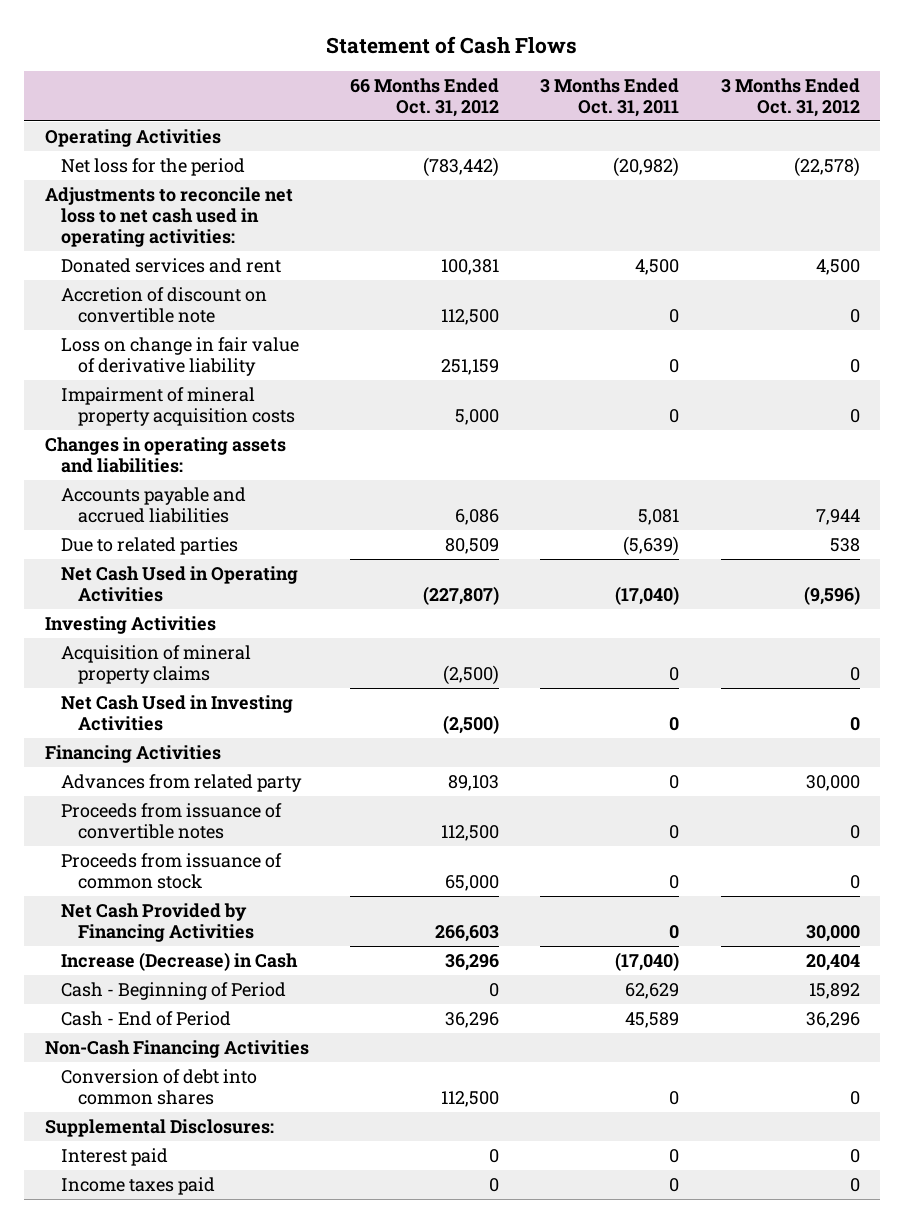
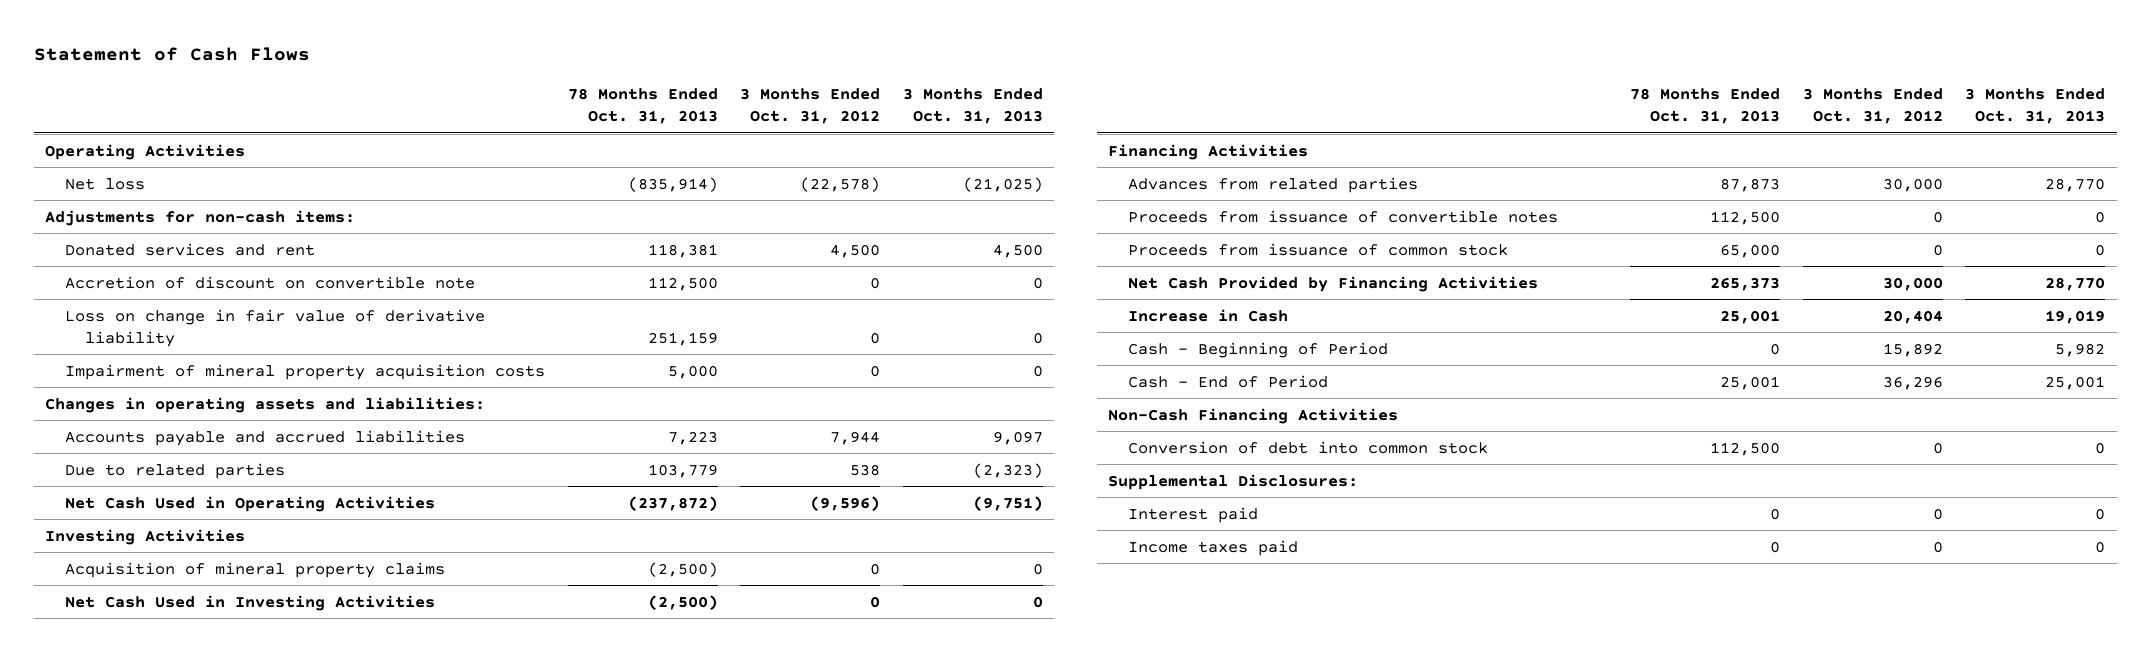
[350,77,500,117] 66 Months Ended Oct. 31, 2012 -> none
[540,77,680,117] 3 Months Ended Oct. 31, 2011 -> none
none -> [567,88,718,125] 78 Months Ended Oct. 31, 2013
none -> [902,88,1043,125] 3 Months Ended Oct. 31, 2013
[61,158,246,177] Net loss for the period -> [65,177,146,190] Net loss
[45,187,294,248] Adjustments to reconcile net loss to net cash used in operating activities: -> [45,209,356,226] Adjustments for non-cash items:
[61,774,303,793] Advances from related party -> [1127,176,1418,193] Advances from related parties
[61,952,299,972] Increase (Decrease) in Cash -> [1127,308,1288,322] Increase in Cash
[61,1069,258,1106] Conversion of debt into common shares -> [1127,440,1488,454] Conversion of debt into common stock

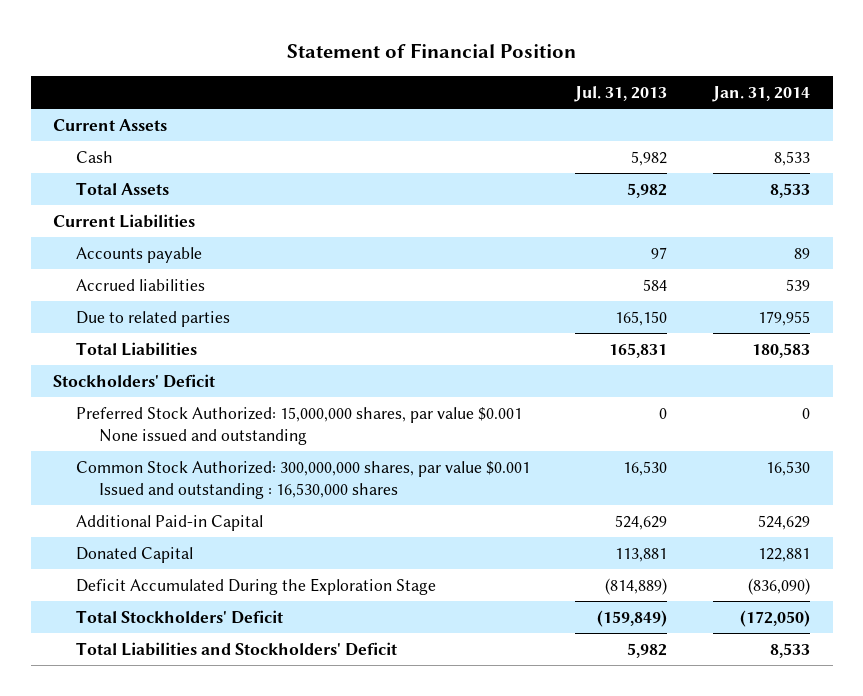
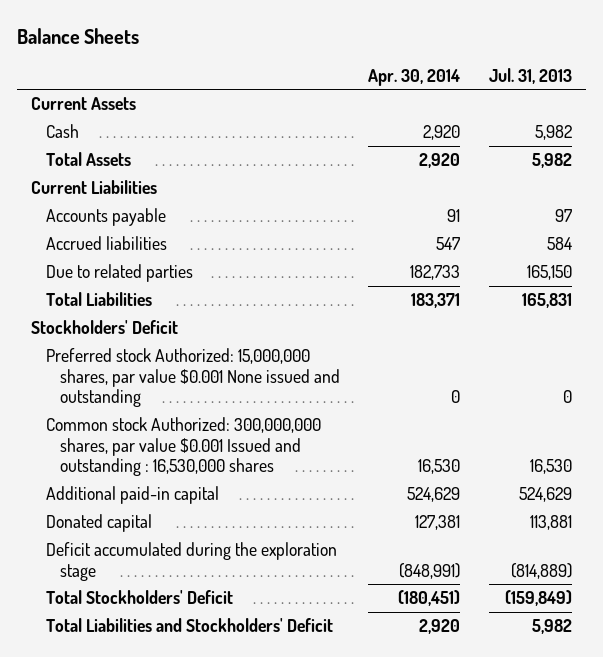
[286,43,576,59] Statement of Financial Position -> [17,27,140,44] Balance Sheets
[711,85,810,102] Jan. 31, 2014 -> none
none -> [368,68,461,86] Apr. 30, 2014
[75,406,522,445] Preferred Stock Authorized: 15,000,000 shares, par value $0.001 None issued and outstanding -> [45,348,341,407] Preferred stock Authorized: 15,000,000 shares, par value $0.001 None issued and outstanding
[75,460,530,499] Common Stock Authorized: 300,000,000 shares, par value $0.001 Issued and outstanding : 16,530,000 shares -> [45,417,321,476] Common stock Authorized: 300,000,000 shares, par value $0.001 Issued and outstanding : 16,530,000 shares
[75,514,263,531] Additional Paid-in Capital -> [45,486,219,505] Additional paid-in capital
[75,546,193,563] Donated Capital -> [45,514,152,533] Donated capital
[75,577,436,595] Deficit Accumulated During the Exploration Stage -> [45,542,337,581] Deficit accumulated during the exploration stage

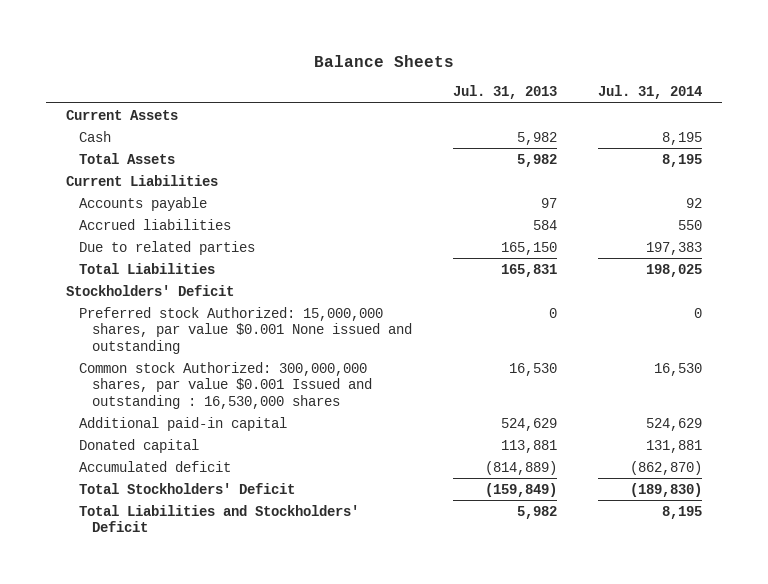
[368,68,461,86] Apr. 30, 2014 -> none
none -> [597,85,702,100] Jul. 31, 2014
[45,542,337,581] Deficit accumulated during the exploration stage -> [79,460,232,472] Accumulated deficit

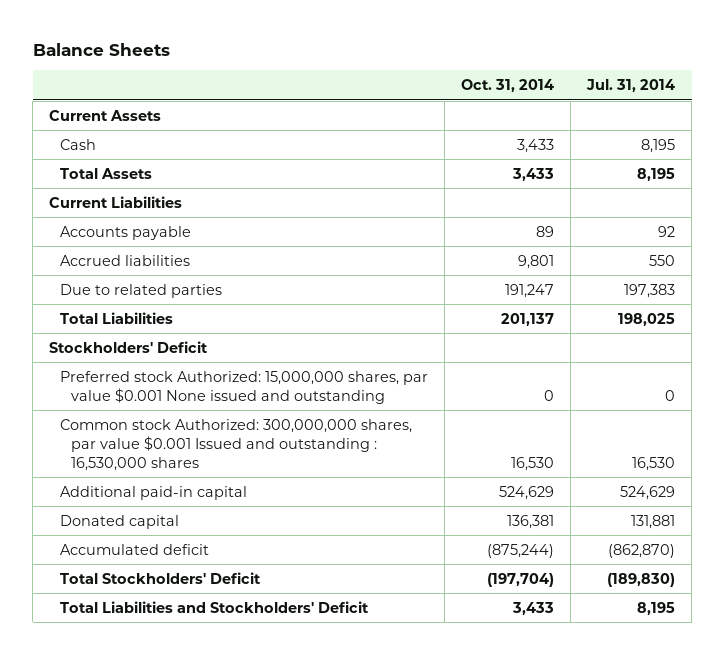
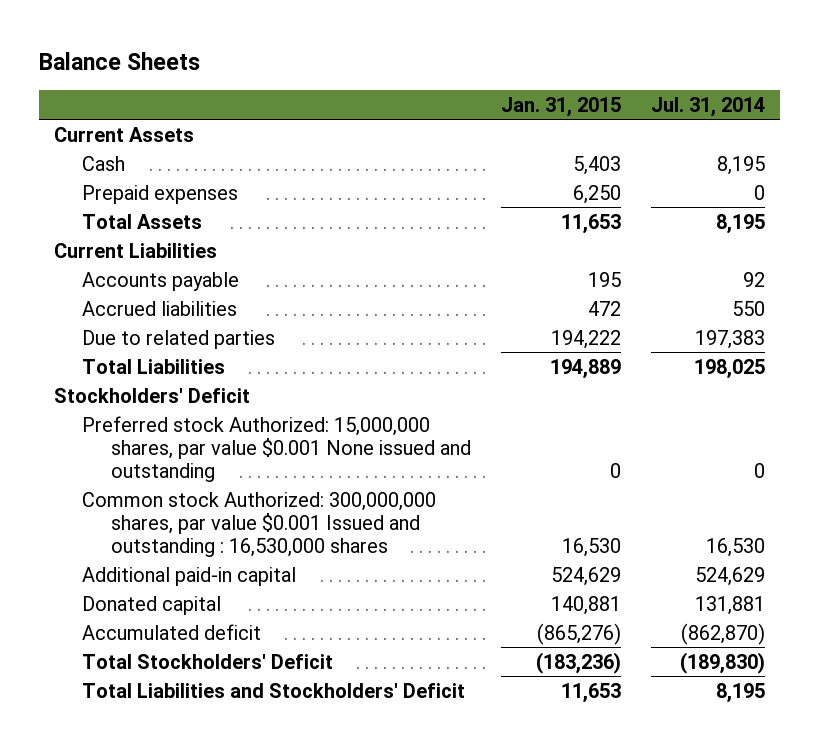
[461,79,555,93] Oct. 31, 2014 -> none
none -> [500,96,621,117] Jan. 31, 2015
none -> [82,184,239,204] Prepaid expenses

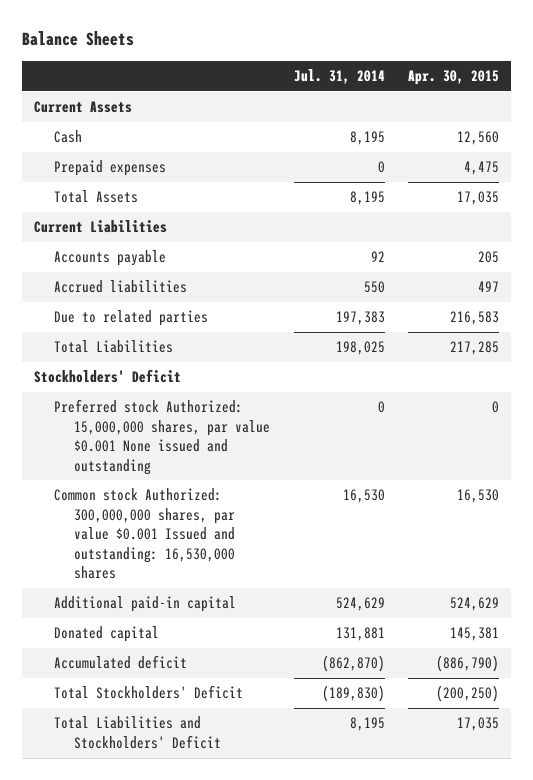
[500,96,621,117] Jan. 31, 2015 -> none
none -> [408,70,500,86] Apr. 30, 2015
[82,491,437,557] Common stock Authorized: 300,000,000 shares, par value $0.001 Issued and outstanding : 16,530,000 shares -> [53,488,236,579] Common stock Authorized: 300,000,000 shares, par value $0.001 Issued and outstanding: 16,530,000 shares

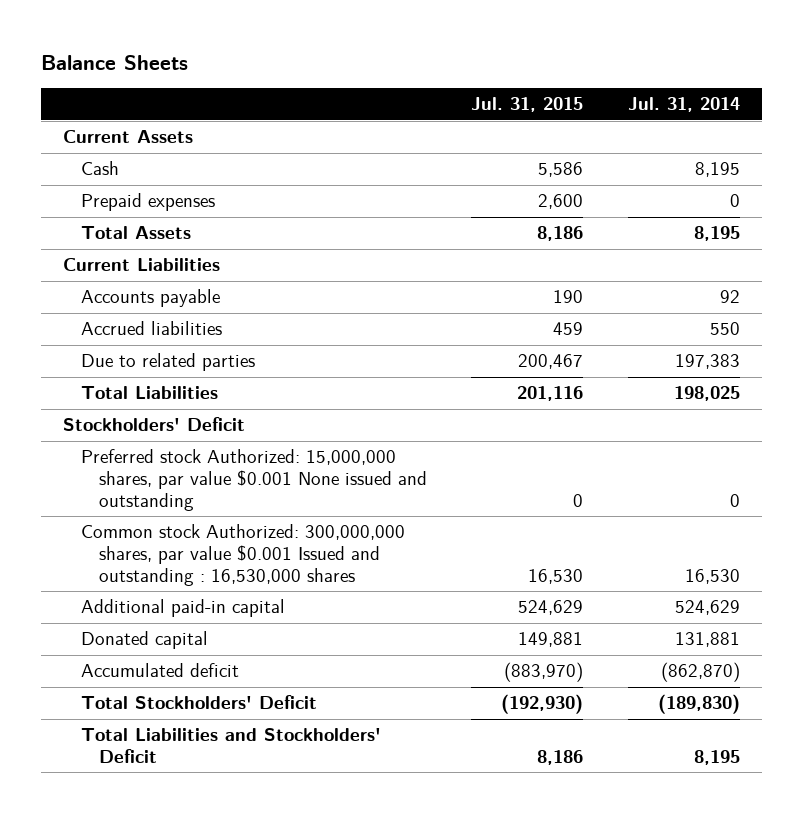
[408,70,500,86] Apr. 30, 2015 -> none
none -> [471,97,584,113] Jul. 31, 2015
[53,488,236,579] Common stock Authorized: 300,000,000 shares, par value $0.001 Issued and outstanding: 16,530,000 shares -> [81,524,406,586] Common stock Authorized: 300,000,000 shares, par value $0.001 Issued and outstanding : 16,530,000 shares

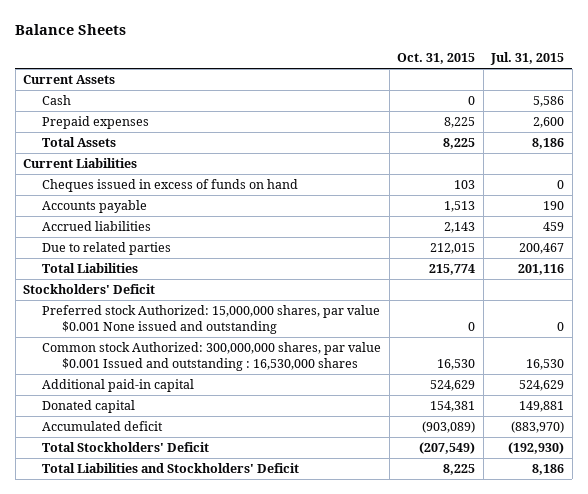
[627,97,740,113] Jul. 31, 2014 -> none
none -> [397,53,476,65] Oct. 31, 2015
none -> [42,179,299,193] Cheques issued in excess of funds on hand

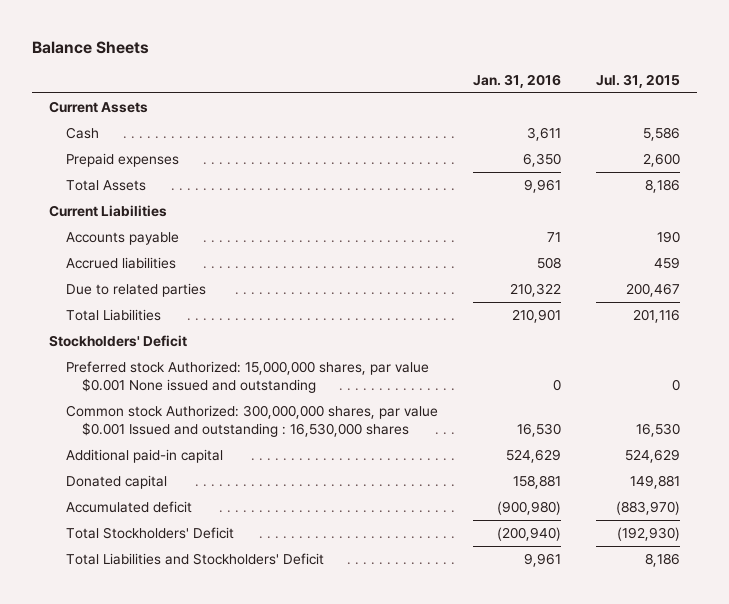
[397,53,476,65] Oct. 31, 2015 -> none
none -> [472,74,561,89] Jan. 31, 2016
[42,179,299,193] Cheques issued in excess of funds on hand -> none

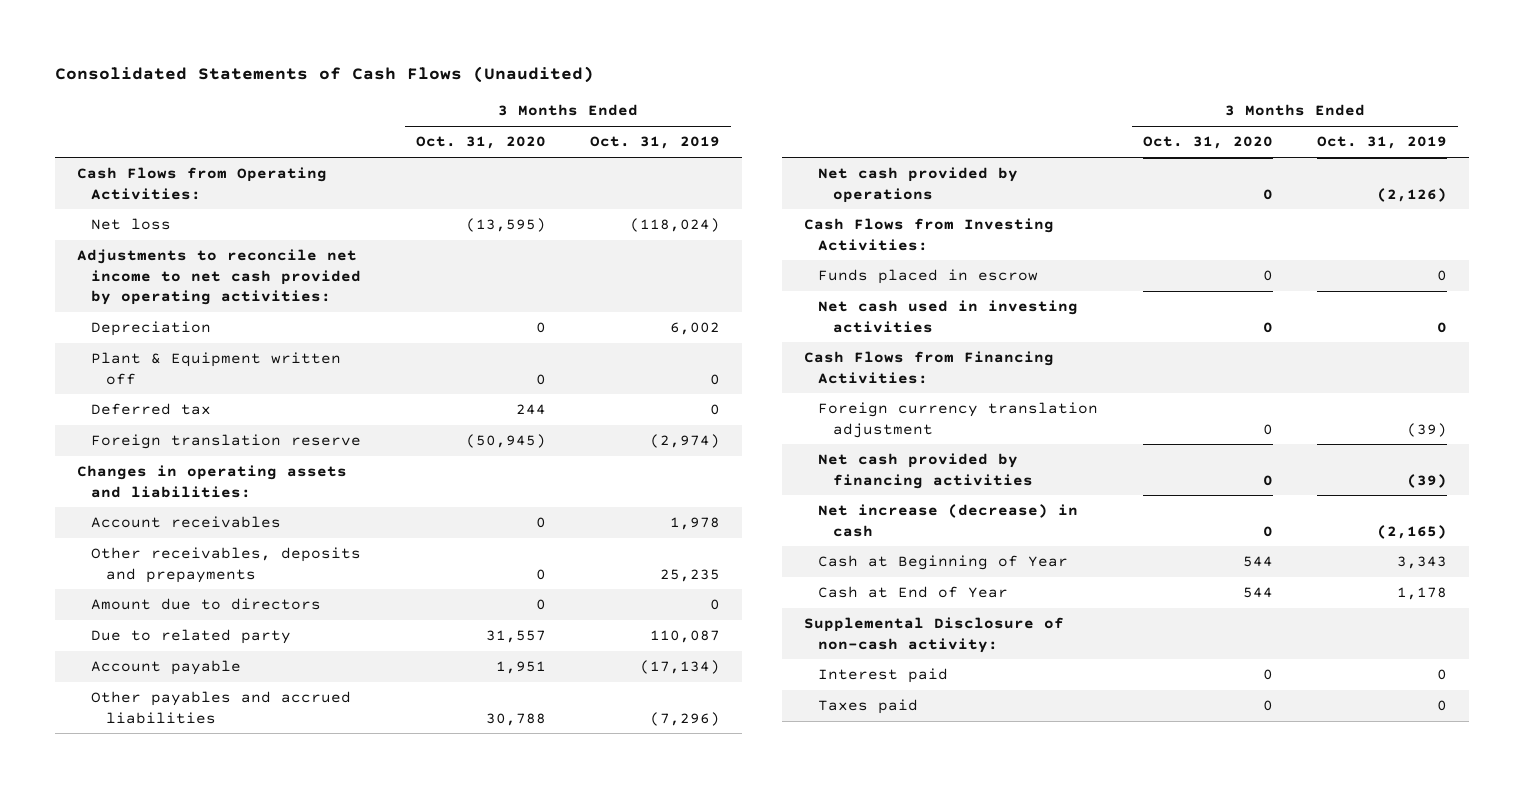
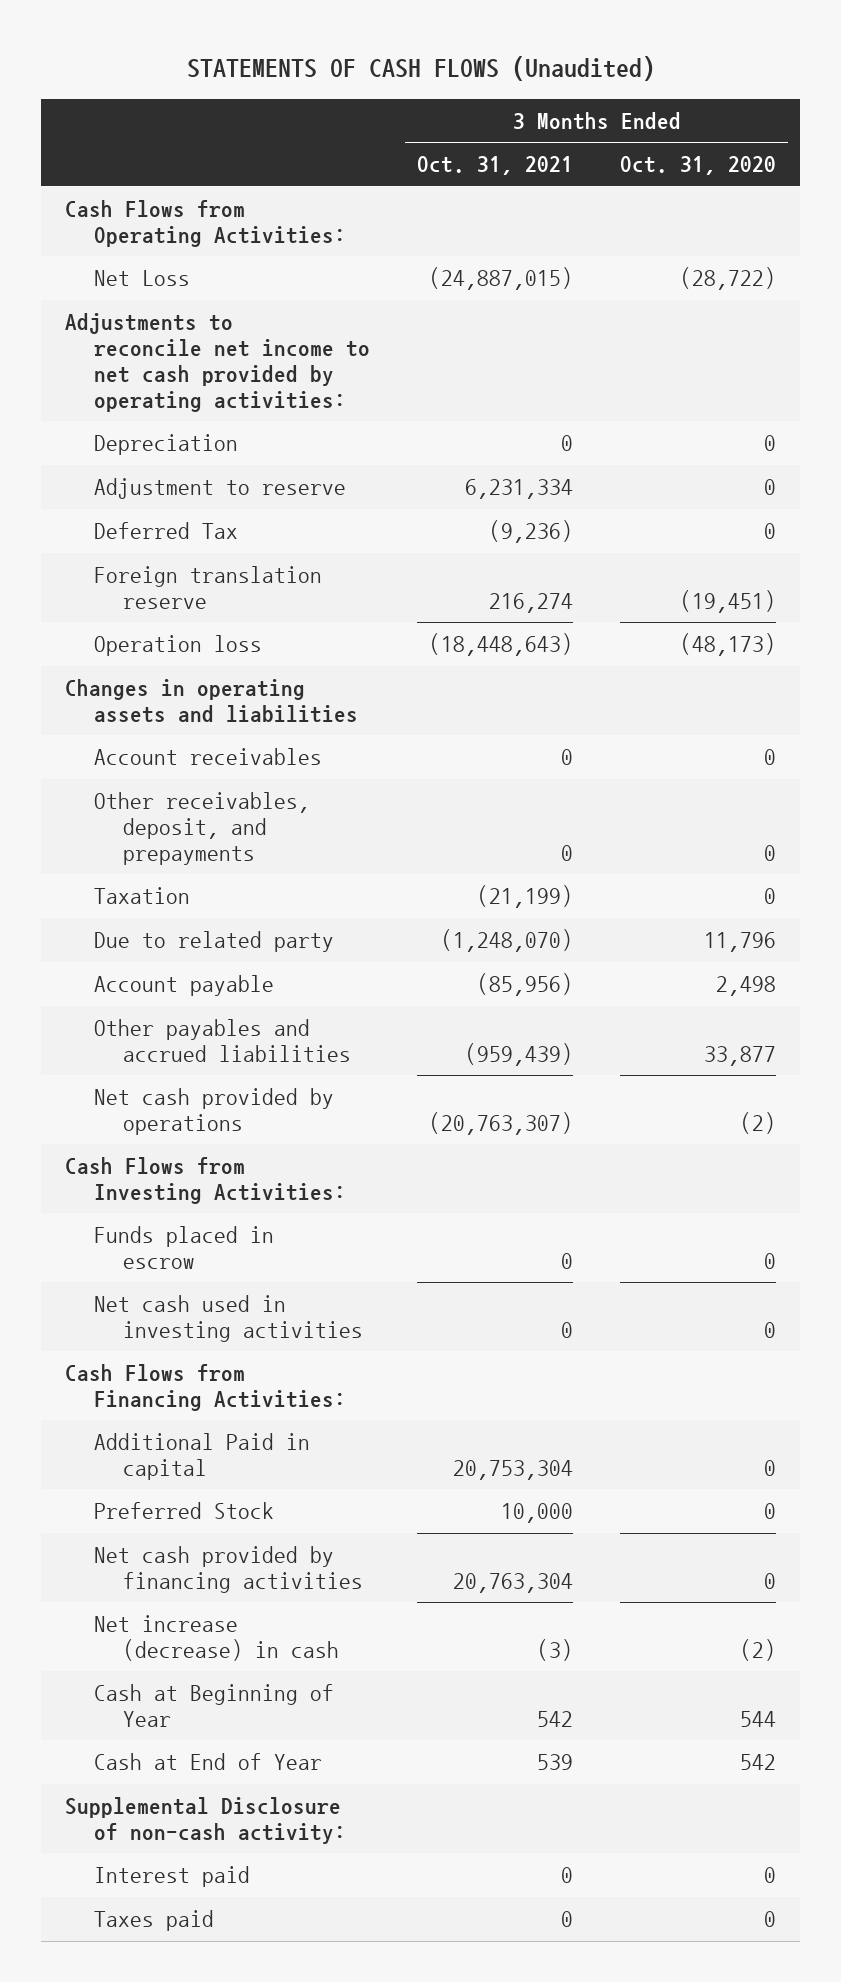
[54,66,594,84] Consolidated Statements of Cash Flows (Unaudited) -> [186,56,655,82] STATEMENTS OF CASH FLOWS (Unaudited)
[590,136,721,150] Oct. 31, 2019 -> none
none -> [417,156,574,176] Oct. 31, 2021
[91,218,172,231] Net loss -> [93,269,190,286] Net Loss
[465,218,546,233] (13,595) -> [680,266,777,290] (28,722)
[91,352,342,385] Plant & Equipment written off -> none
none -> [93,477,346,499] Adjustment to reserve
[91,403,212,416] Deferred tax -> [93,521,238,539] Deferred Tax
[515,404,546,416] 244 -> [764,522,777,539] 0
[465,434,546,449] (50,945) -> [680,589,777,613] (19,451)
none -> [93,634,262,656] Operation loss
[76,465,347,498] Changes in operating assets and liabilities: -> [65,678,358,723] Changes in operating assets and liabilities
[91,598,322,611] Amount due to directors -> none
[91,547,362,583] Other receivables, deposits and prepayments -> [93,791,310,865] Other receivables, deposit, and prepayments
none -> [93,886,190,904] Taxation
[485,630,546,644] 31,557 -> [704,931,777,952] 11,796
[495,661,546,675] 1,951 -> [716,975,777,996] 2,498
[485,712,546,726] 30,788 -> [704,1045,777,1066] 33,877
[1262,188,1273,200] 0 -> [740,1111,777,1134] (2)
[818,402,1099,438] Foreign currency translation adjustment -> none
none -> [93,1432,310,1480] Additional Paid in capital
none -> [93,1501,274,1519] Preferred Stock
[1262,525,1273,537] 0 -> [740,1638,777,1661] (2)
[1242,587,1273,599] 544 -> [740,1753,777,1770] 542

